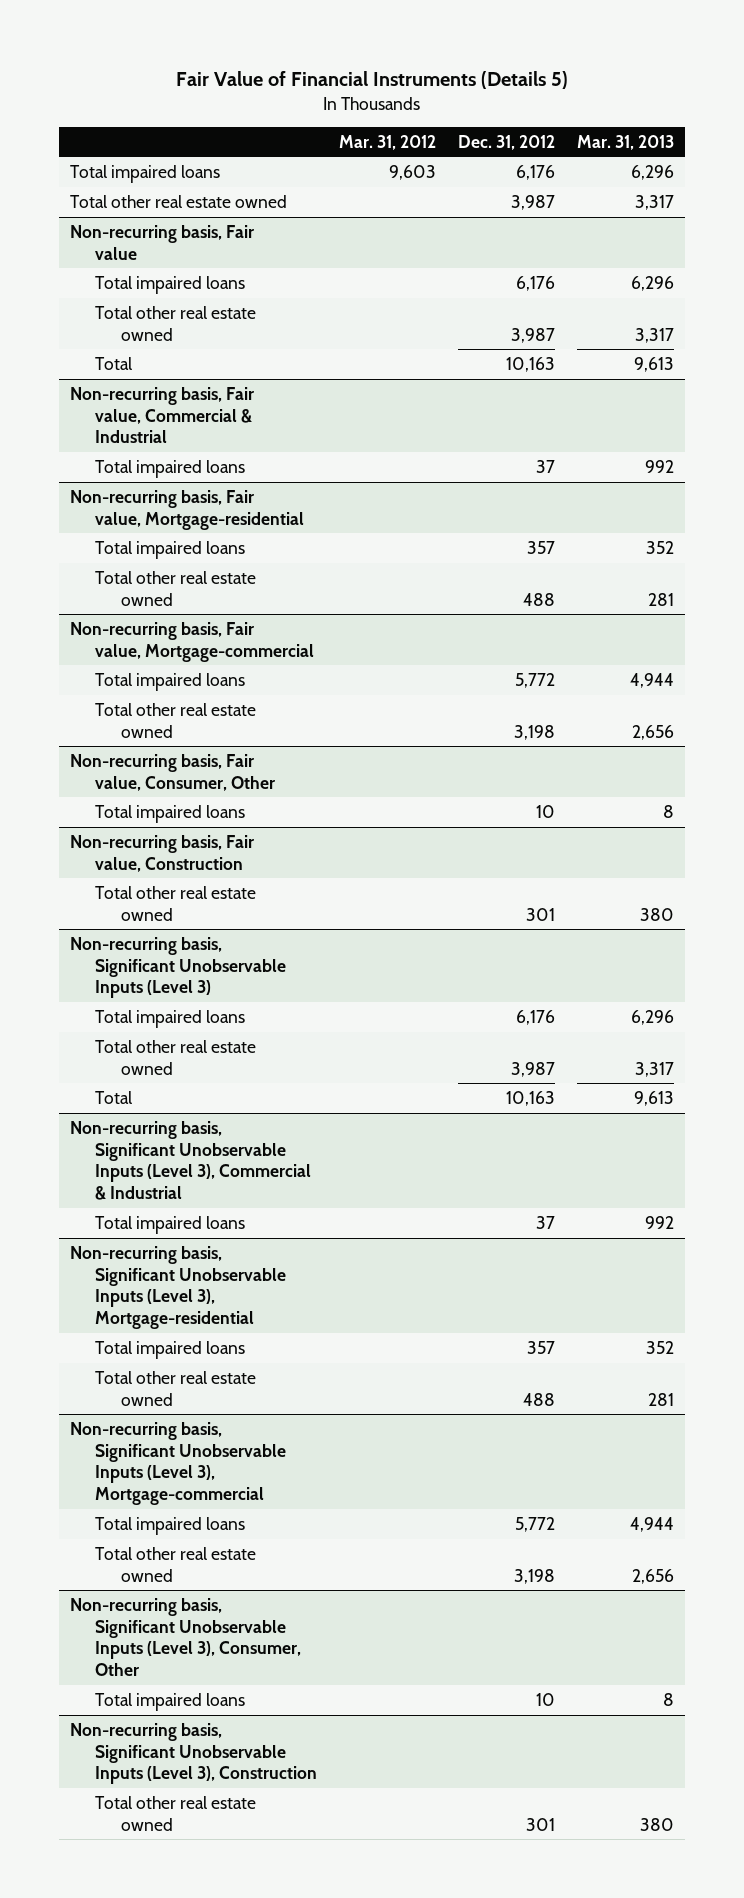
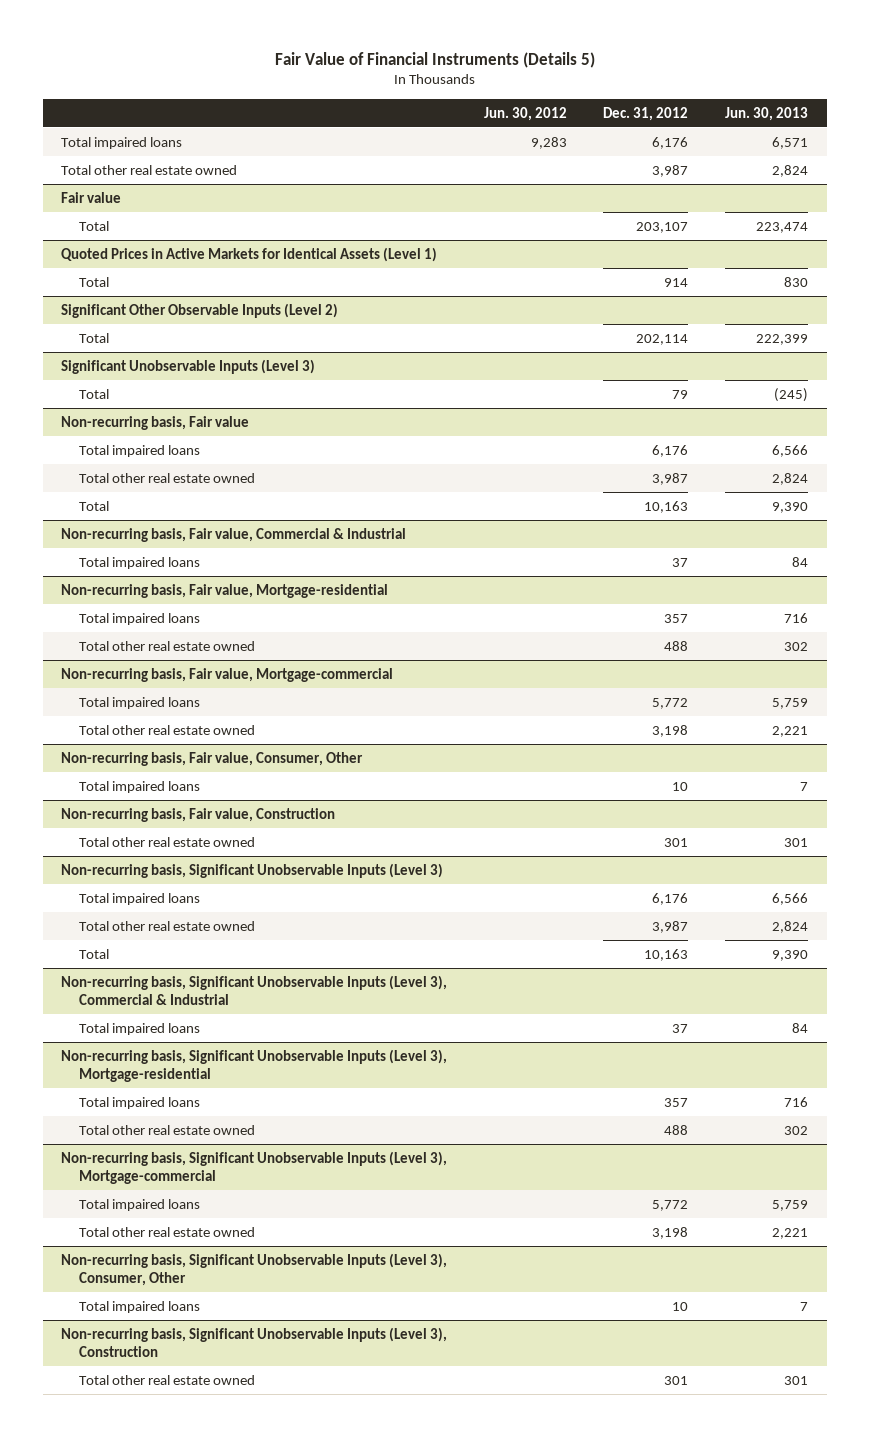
[339,134,437,150] Mar. 31, 2012 -> none
[577,134,675,150] Mar. 31, 2013 -> none
none -> [483,106,567,121] Jun. 30, 2012
none -> [725,106,809,121] Jun. 30, 2013
none -> [60,191,121,203] Fair value
none -> [79,220,110,231] Total
none -> [60,246,437,262] Quoted Prices in Active Markets for Identical Assets (Level 1)
none -> [79,276,110,287] Total
none -> [60,302,338,318] Significant Other Observable Inputs (Level 2)
none -> [79,332,110,343] Total
none -> [60,358,315,374] Significant Unobservable Inputs (Level 3)
none -> [79,388,110,399] Total

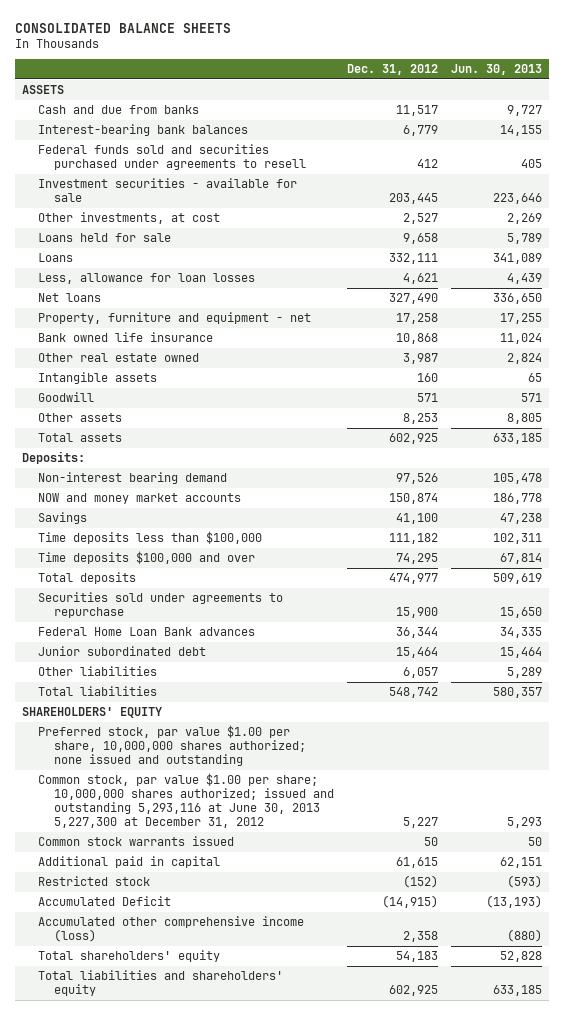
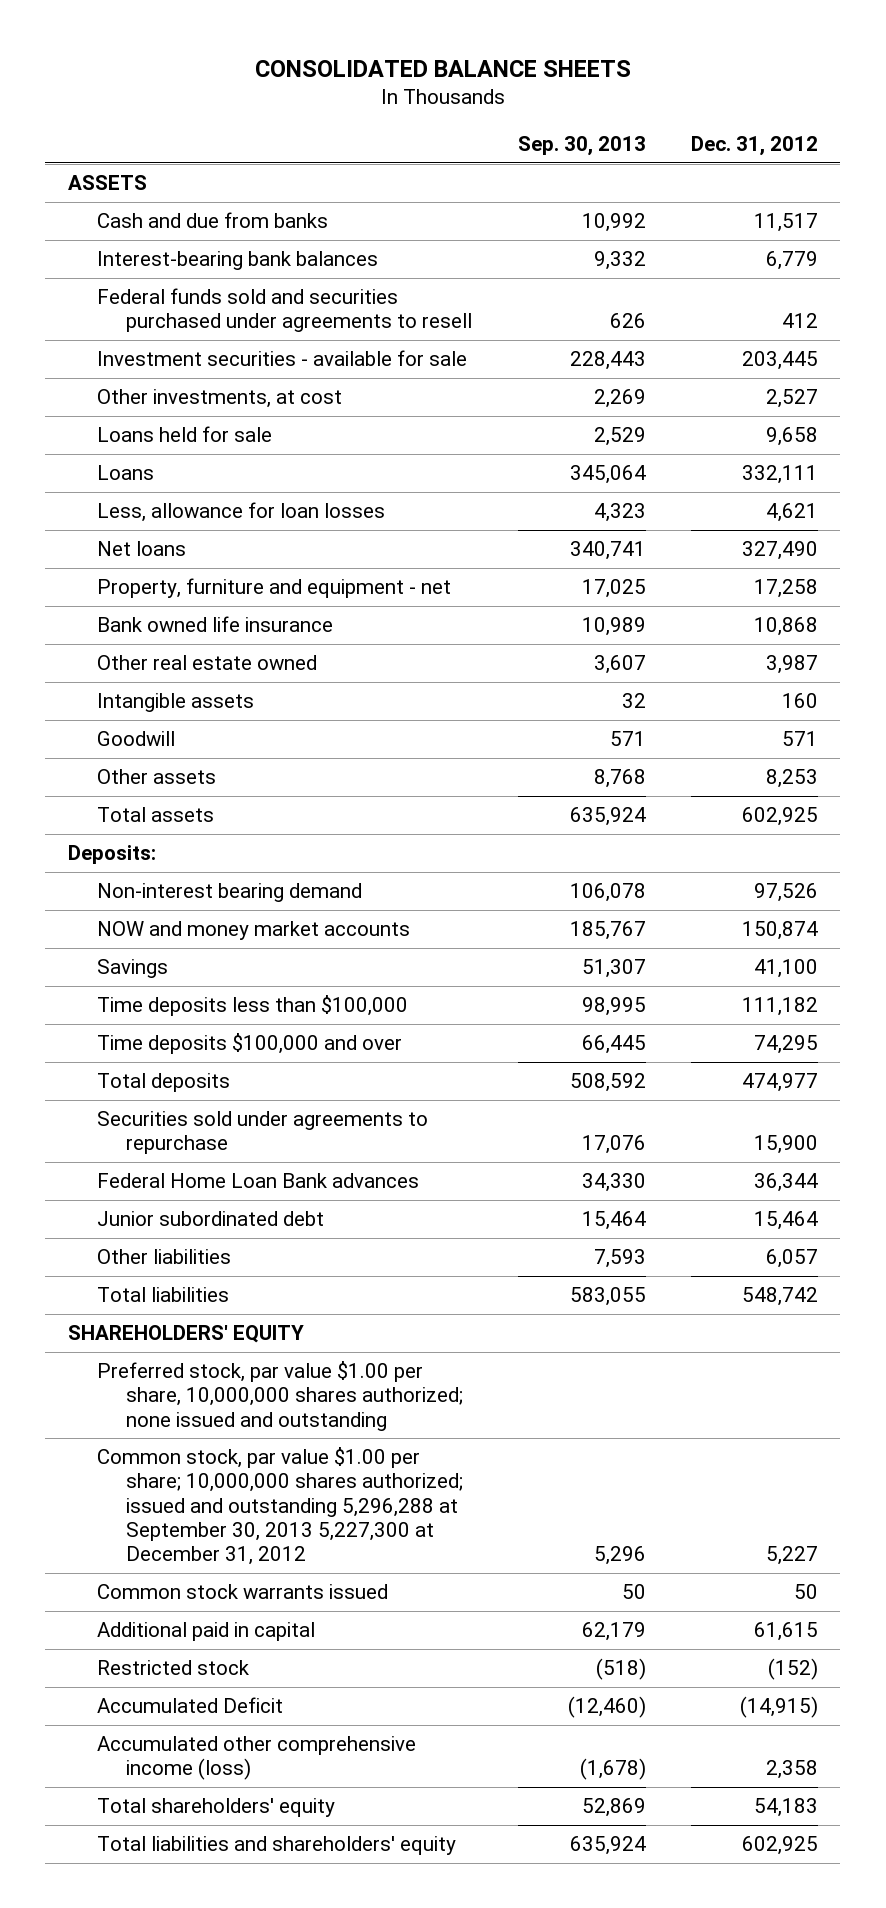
[451,64,543,76] Jun. 30, 2013 -> none
none -> [517,136,646,157] Sep. 30, 2013
[37,772,334,829] Common stock, par value $1.00 per share; 10,000,000 shares authorized; issued and outstanding 5,293,116 at June 30, 2013 5,227,300 at December 31, 2012 -> [97,1447,464,1565] Common stock, par value $1.00 per share; 10,000,000 shares authorized; issued and outstanding 5,296,288 at September 30, 2013 5,227,300 at December 31, 2012

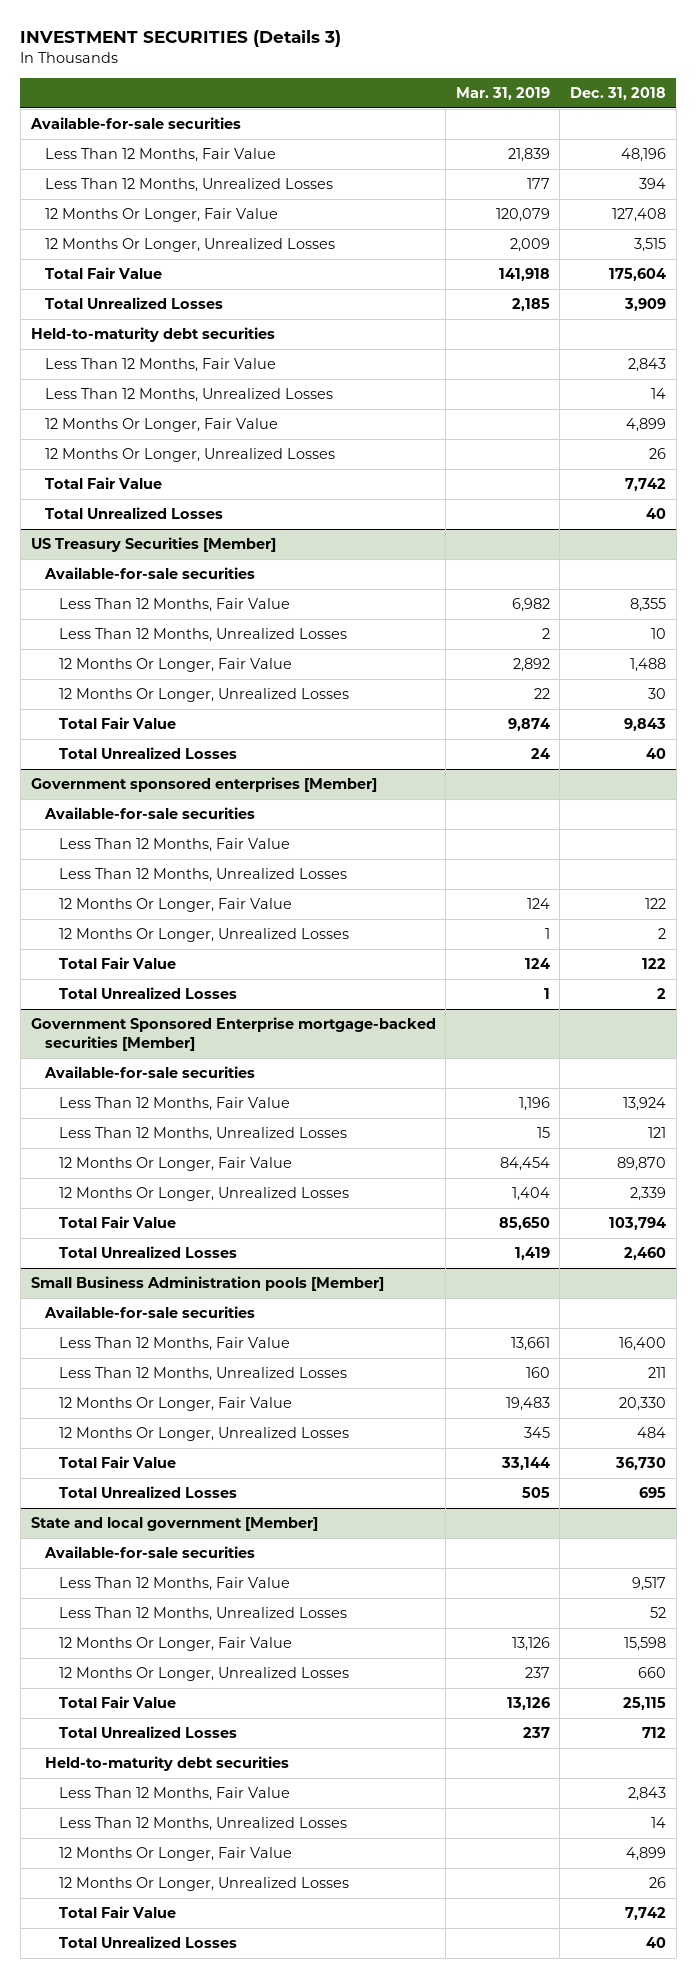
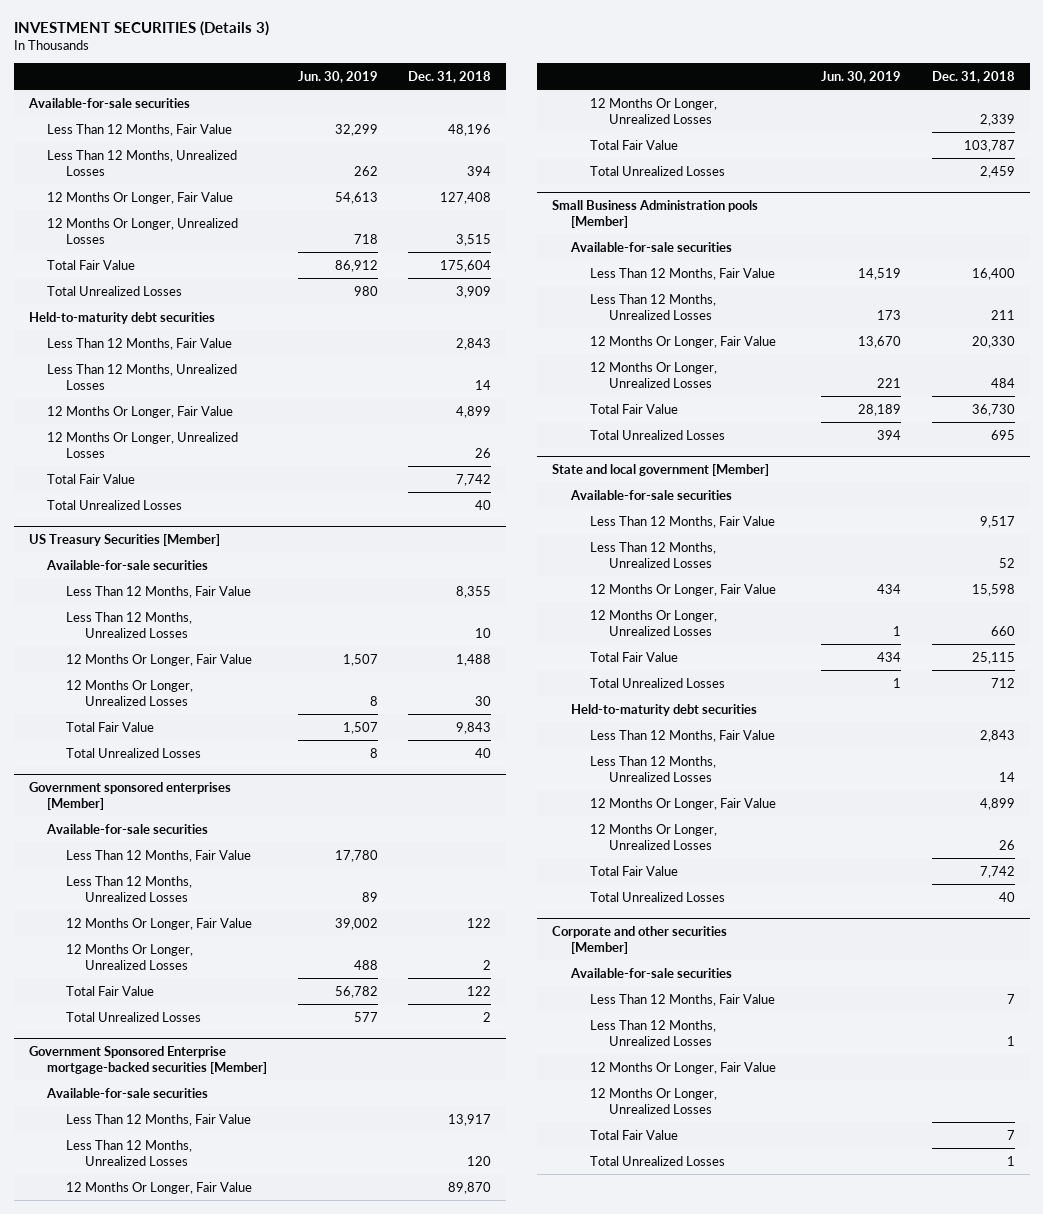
[455,87,550,101] Mar. 31, 2019 -> none
none -> [297,70,378,83] Jun. 30, 2019
[623,1097,667,1112] 13,924 -> [447,1113,491,1126] 13,917
[648,1127,667,1139] 121 -> [466,1155,491,1166] 120
[609,1217,667,1231] 103,794 -> [963,139,1015,152] 103,787
[624,1247,667,1261] 2,460 -> [979,165,1015,178] 2,459
none -> [552,925,728,954] Corporate and other securities [Member]
none -> [570,967,733,978] Available-for-sale securities
none -> [590,993,776,1006] Less Than 12 Months, Fair Value
none -> [590,1019,717,1046] Less Than 12 Months, Unrealized Losses
none -> [590,1061,777,1074] 12 Months Or Longer, Fair Value
none -> [590,1087,718,1114] 12 Months Or Longer, Unrealized Losses
none -> [590,1129,679,1140] Total Fair Value
none -> [590,1155,726,1166] Total Unrealized Losses

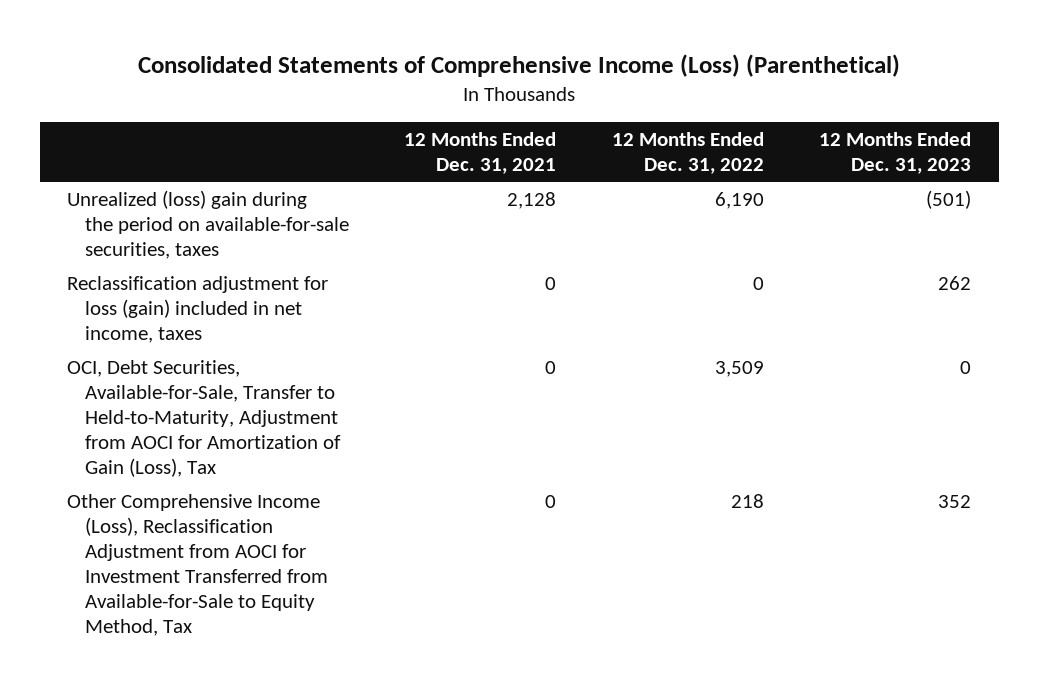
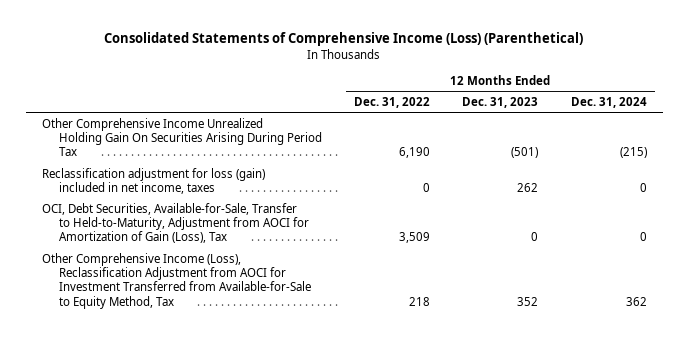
[404,132,557,175] 12 Months Ended Dec. 31, 2021 -> none
none -> [570,96,647,108] Dec. 31, 2024
[67,189,350,259] Unrealized (loss) gain during the period on available-for-sale securities, taxes -> [42,117,322,157] Other Comprehensive Income Unrealized Holding Gain On Securities Arising During Period Tax

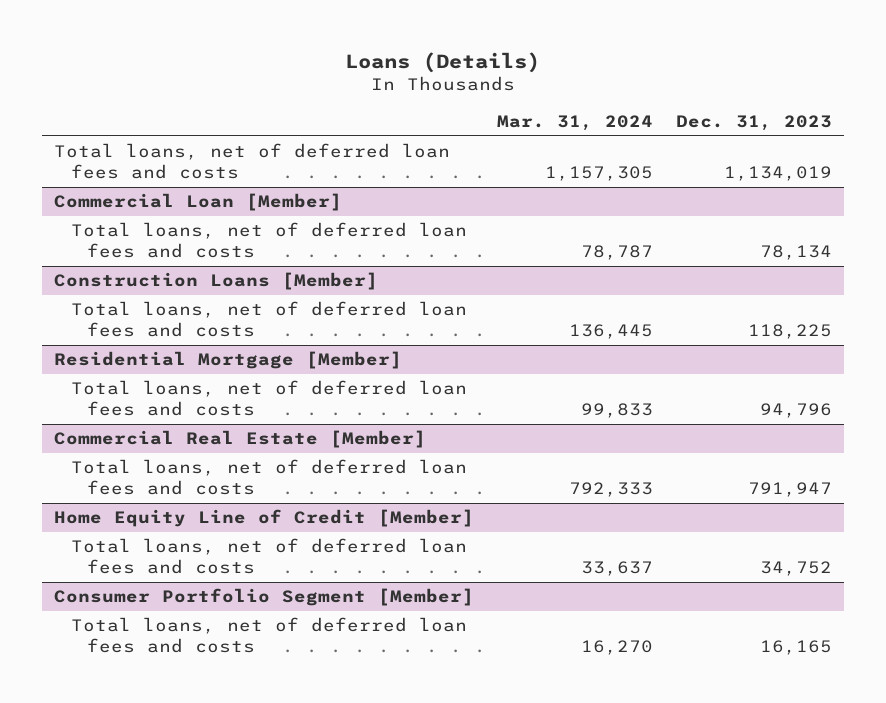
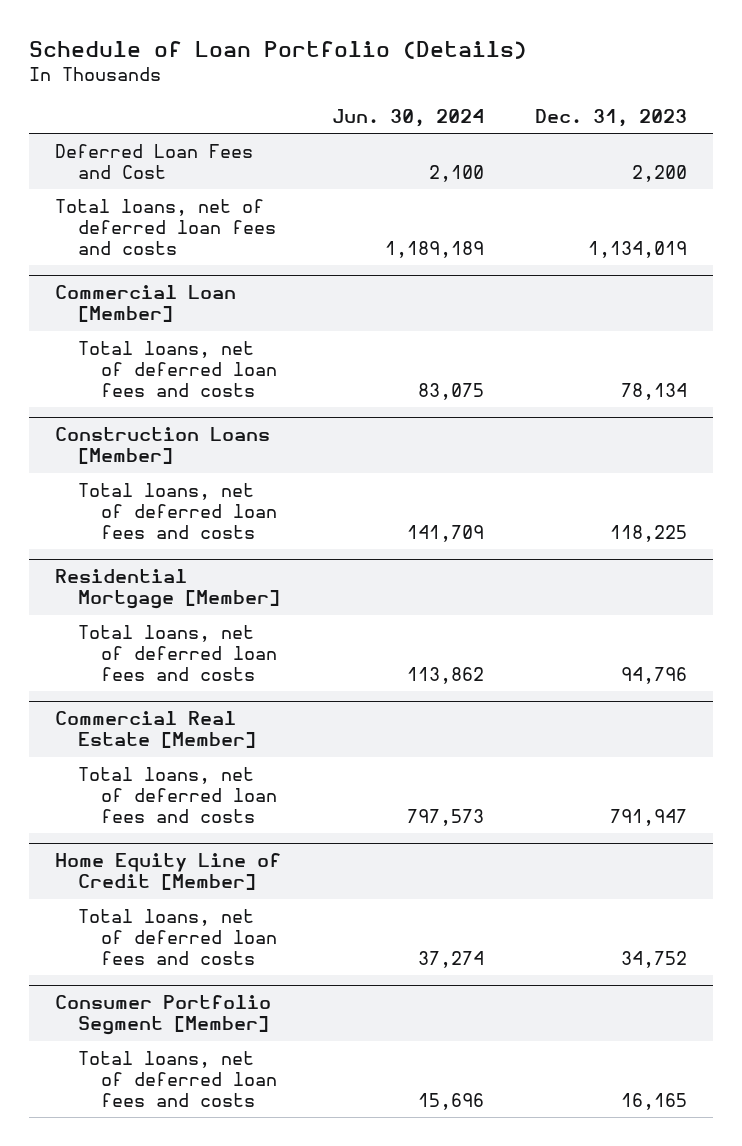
[345,51,541,73] Loans (Details) -> [28,40,527,59] Schedule of Loan Portfolio (Details)
[497,114,654,131] Mar. 31, 2024 -> none
none -> [331,109,484,128] Jun. 30, 2024
none -> [54,143,253,179] Deferred Loan Fees and Cost

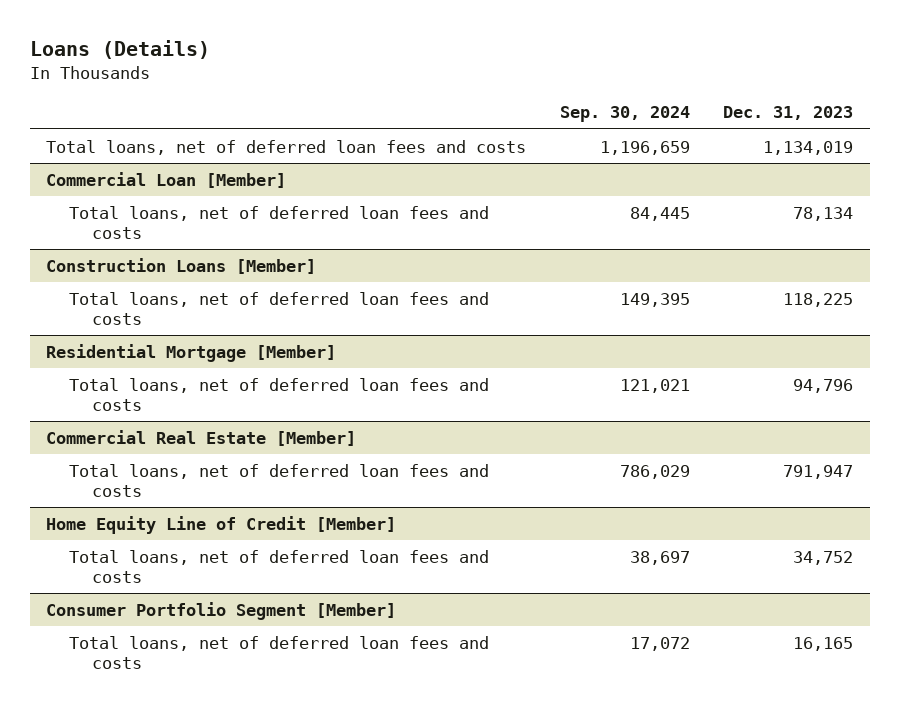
[28,40,527,59] Schedule of Loan Portfolio (Details) -> [29,39,210,59] Loans (Details)
[331,109,484,128] Jun. 30, 2024 -> none
none -> [559,106,690,123] Sep. 30, 2024
[54,143,253,179] Deferred Loan Fees and Cost -> none

